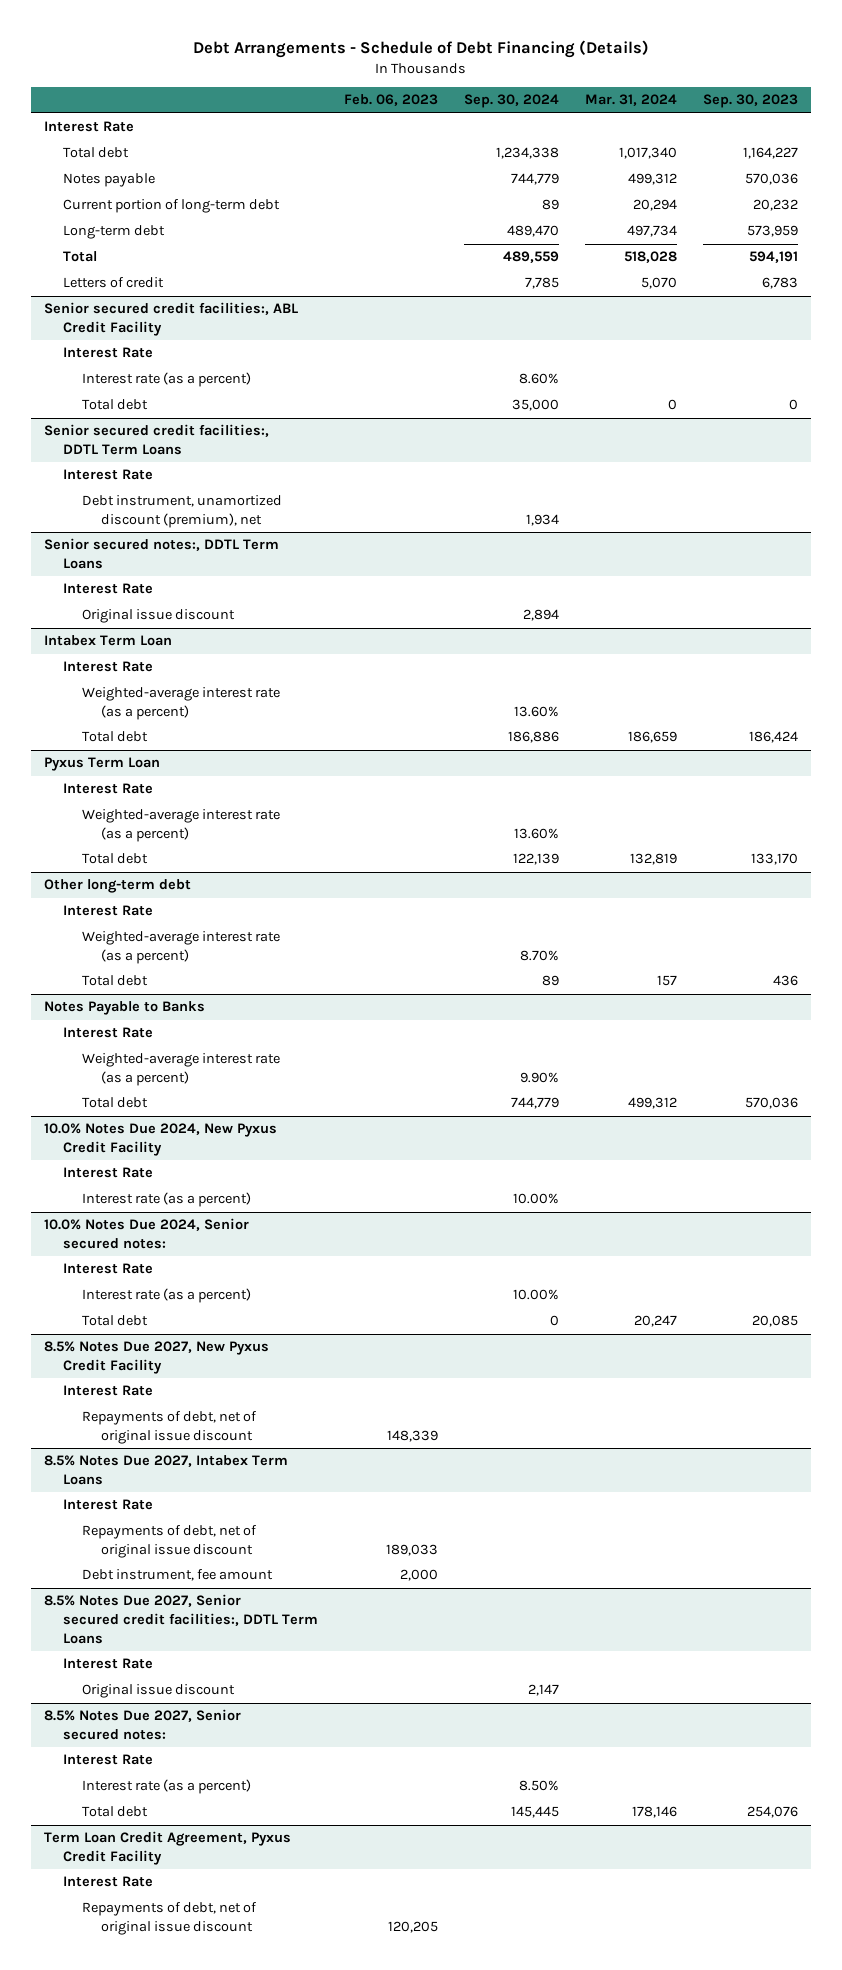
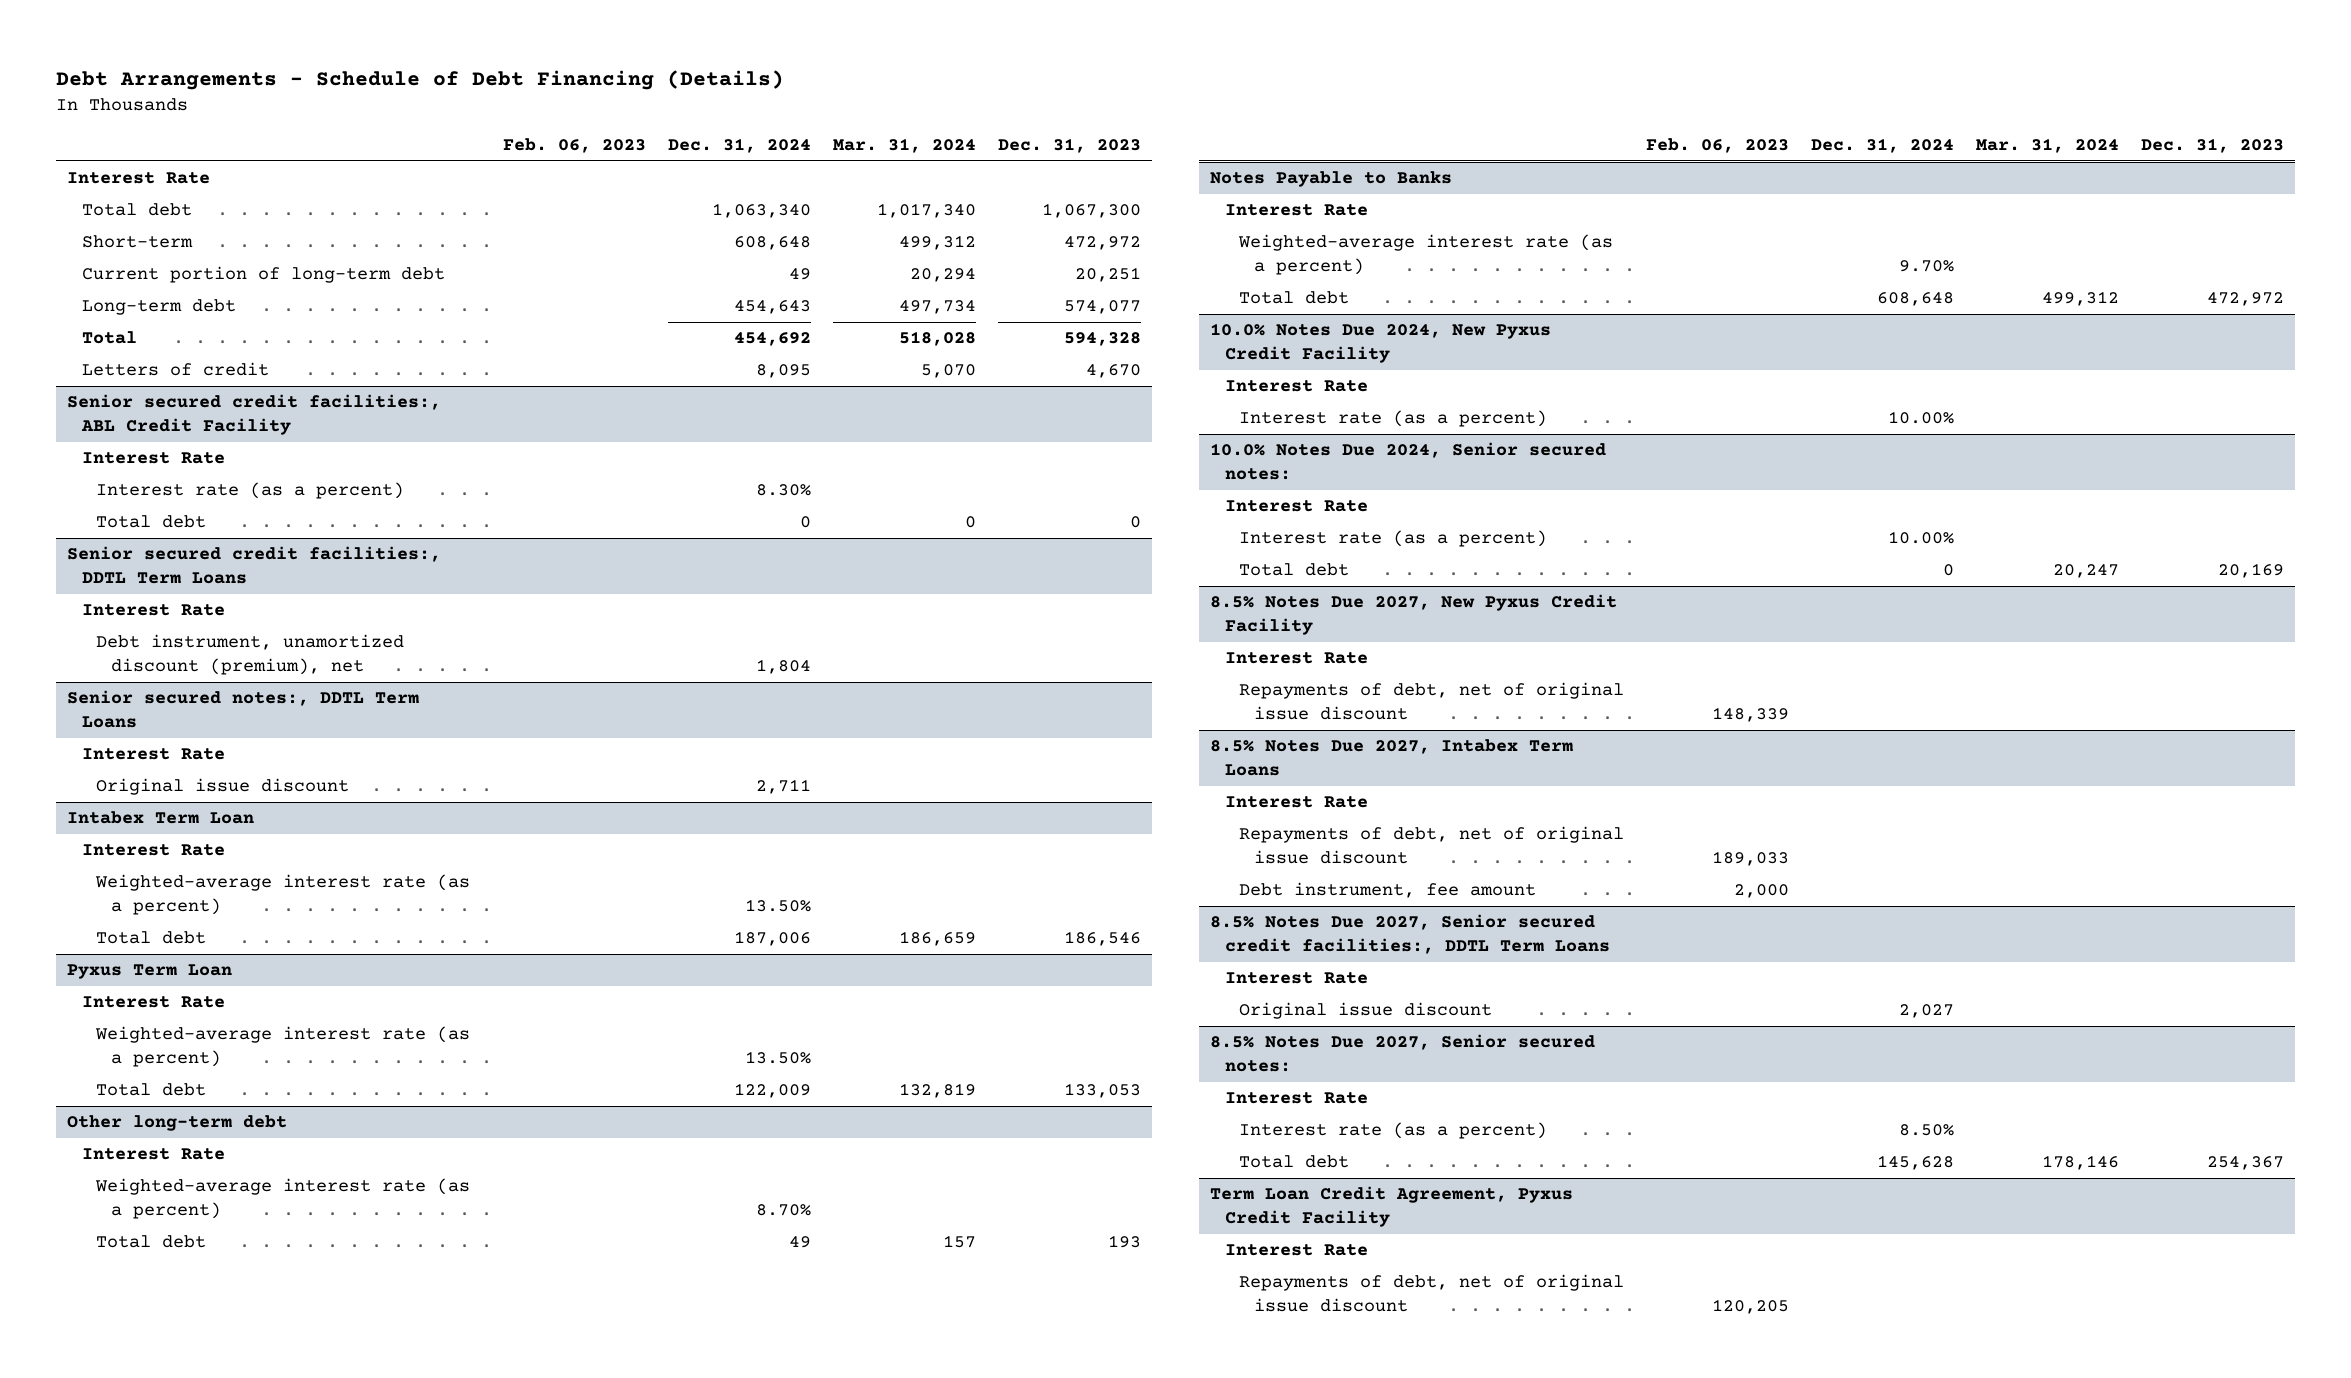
[464,94,560,109] Sep. 30, 2024 -> none
[703,94,799,109] Sep. 30, 2023 -> none
none -> [668,138,812,154] Dec. 31, 2024
none -> [998,138,1142,154] Dec. 31, 2023
[62,173,155,188] Notes payable -> [81,235,193,249] Short-term

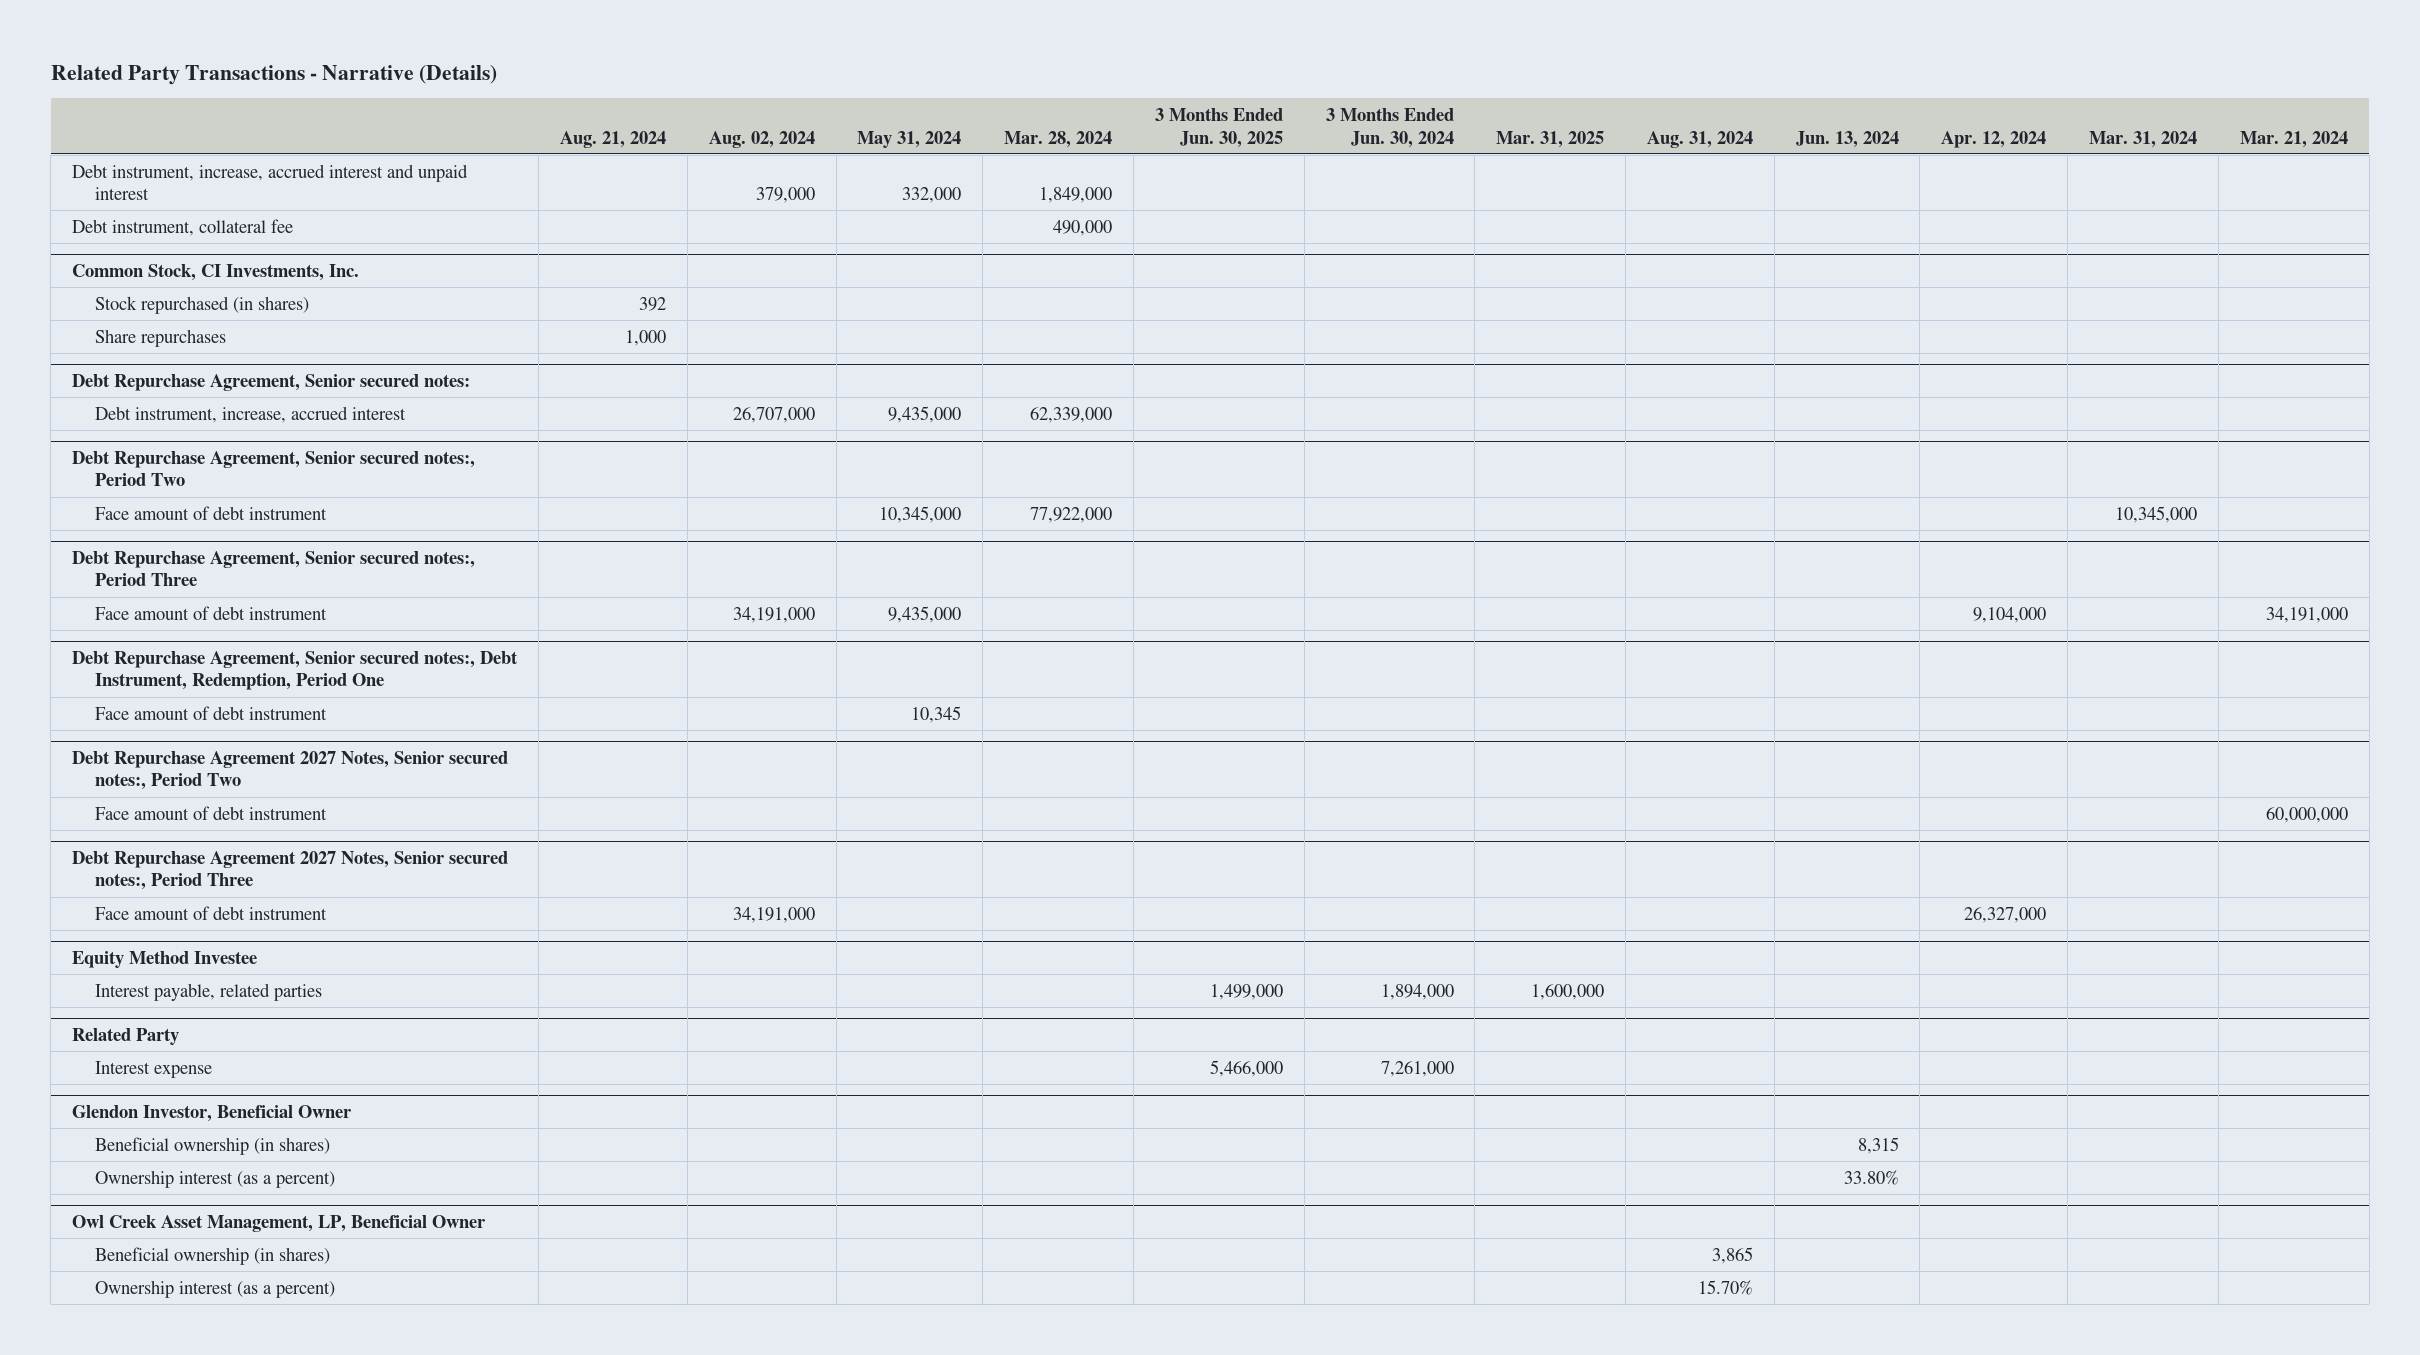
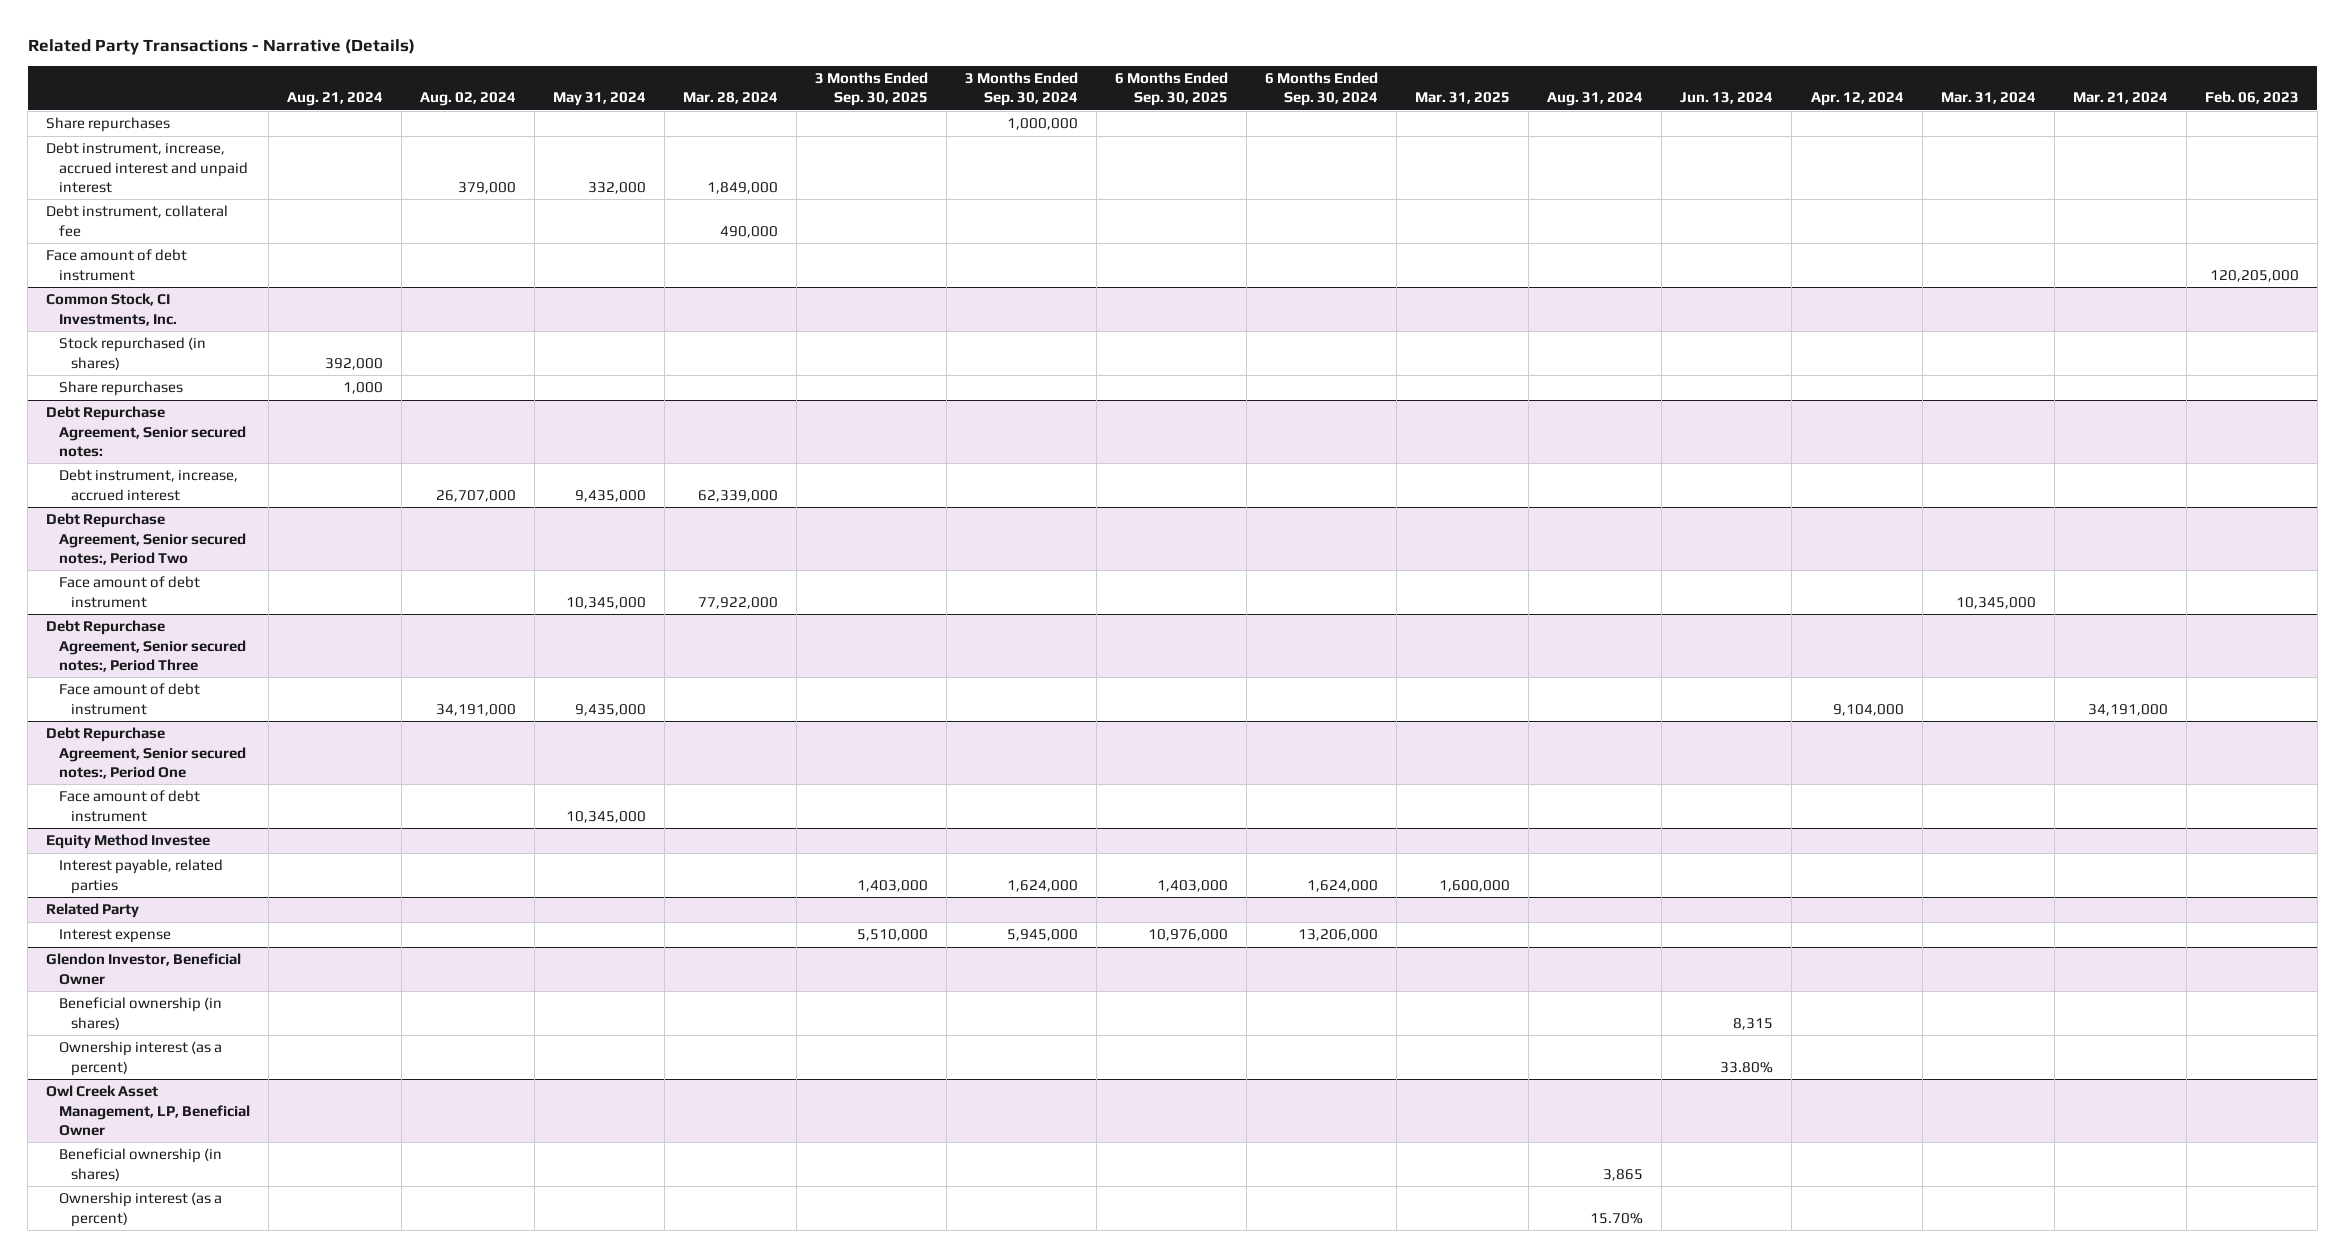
[1154,107,1283,148] 3 Months Ended Jun. 30, 2025 -> none
[1325,107,1454,148] 3 Months Ended Jun. 30, 2024 -> none
none -> [814,72,928,107] 3 Months Ended Sep. 30, 2025
none -> [965,72,1079,107] 3 Months Ended Sep. 30, 2024
none -> [1115,72,1229,107] 6 Months Ended Sep. 30, 2025
none -> [1265,72,1379,107] 6 Months Ended Sep. 30, 2024
none -> [2204,91,2299,105] Feb. 06, 2023
none -> [46,117,171,133] Share repurchases
none -> [46,249,188,281] Face amount of debt instrument
[638,296,666,311] 392 -> [324,357,383,370] 392,000
[72,750,509,791] Debt Repurchase Agreement 2027 Notes, Senior secured notes:, Period Two -> none
[94,805,327,820] Face amount of debt instrument -> none
[72,850,509,891] Debt Repurchase Agreement 2027 Notes, Senior secured notes:, Period Three -> none
[94,905,327,920] Face amount of debt instrument -> none
[72,650,519,691] Debt Repurchase Agreement, Senior secured notes:, Debt Instrument, Redemption, Period One -> [46,727,246,779] Debt Repurchase Agreement, Senior secured notes:, Period One
[911,705,962,723] 10,345 -> [565,810,646,823] 10,345,000

